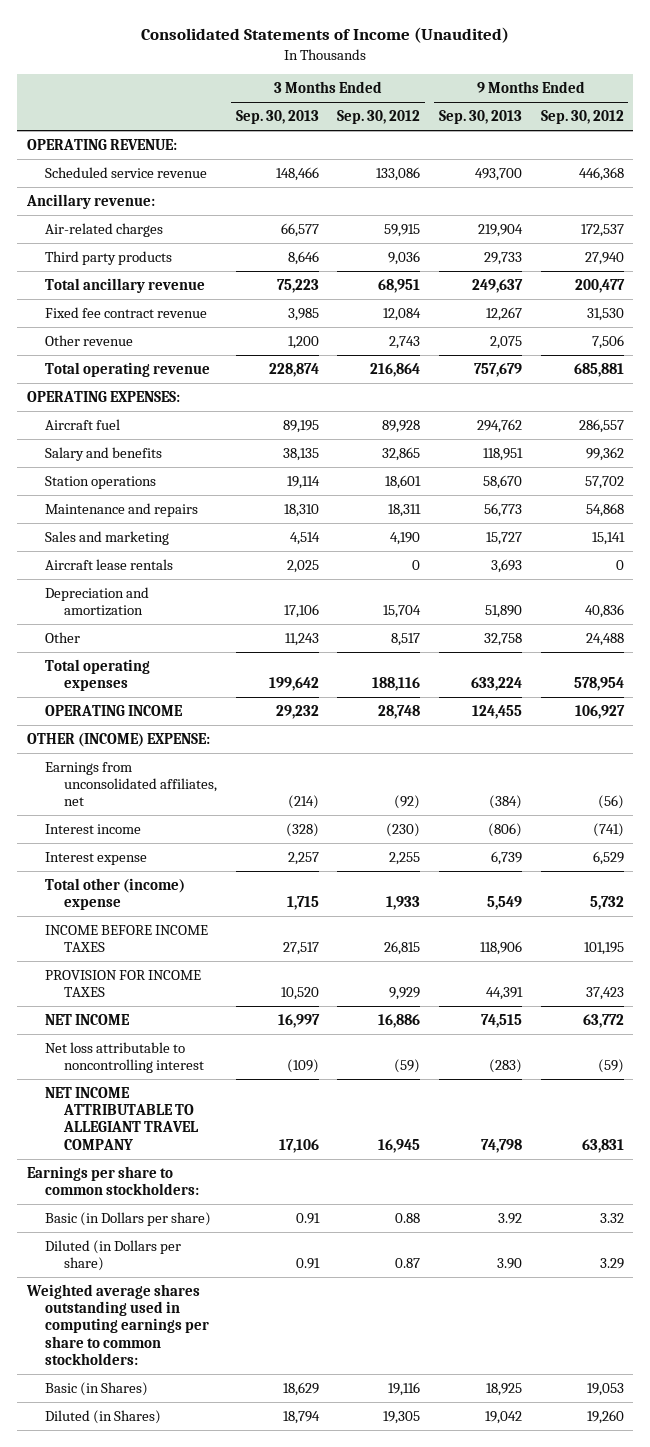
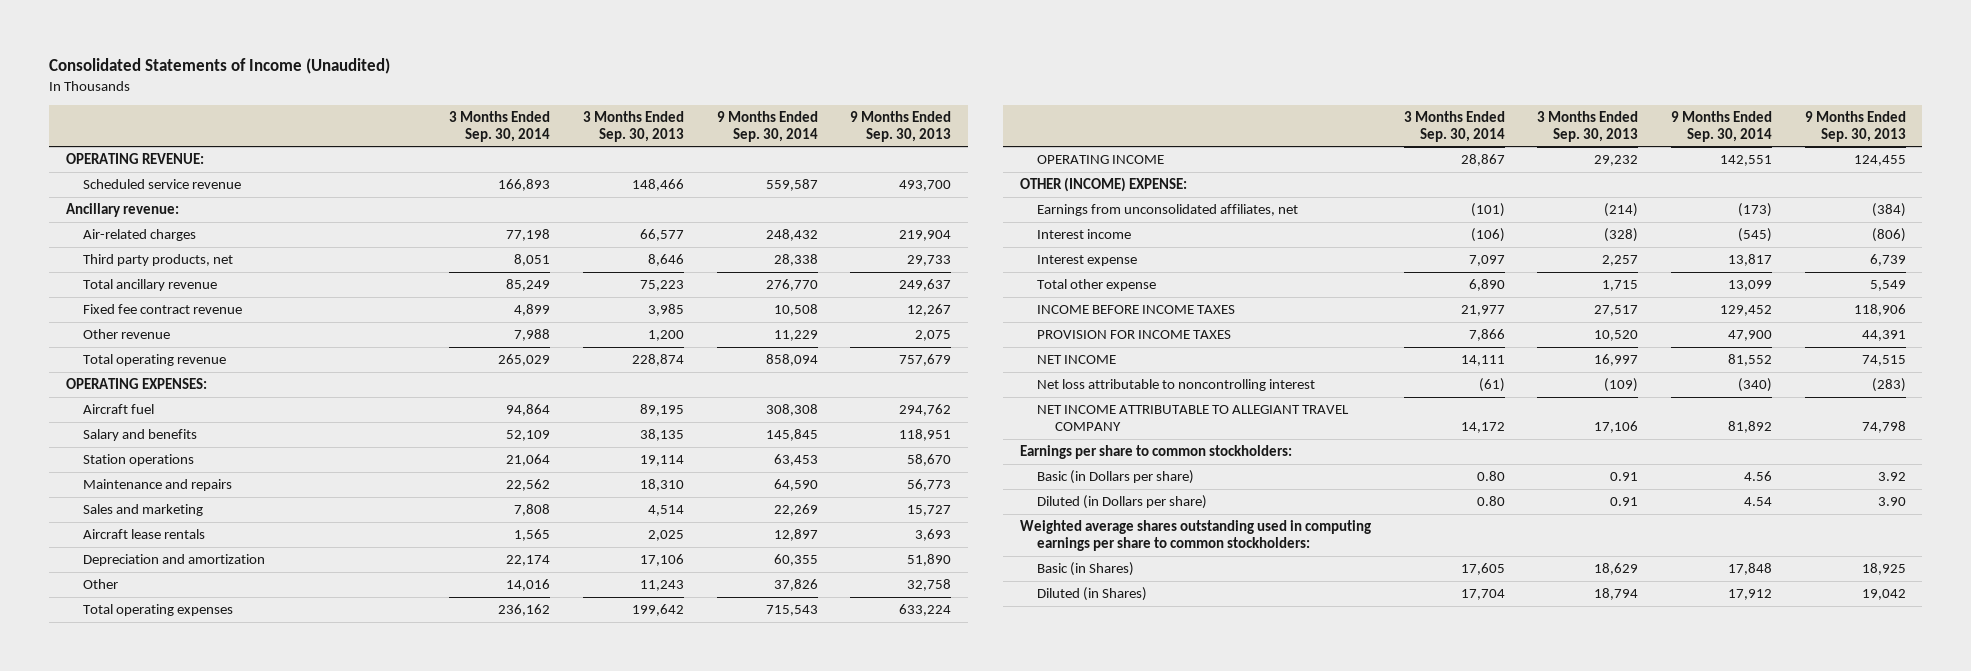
[337,110,421,125] Sep. 30, 2012 -> none
[540,110,624,125] Sep. 30, 2012 -> none
none -> [449,110,551,142] 3 Months Ended Sep. 30, 2014
none -> [716,110,818,142] 9 Months Ended Sep. 30, 2014
[45,251,173,266] Third party products -> [83,253,234,266] Third party products, net
[45,878,186,911] Total other (income) expense -> [1037,278,1157,291] Total other expense

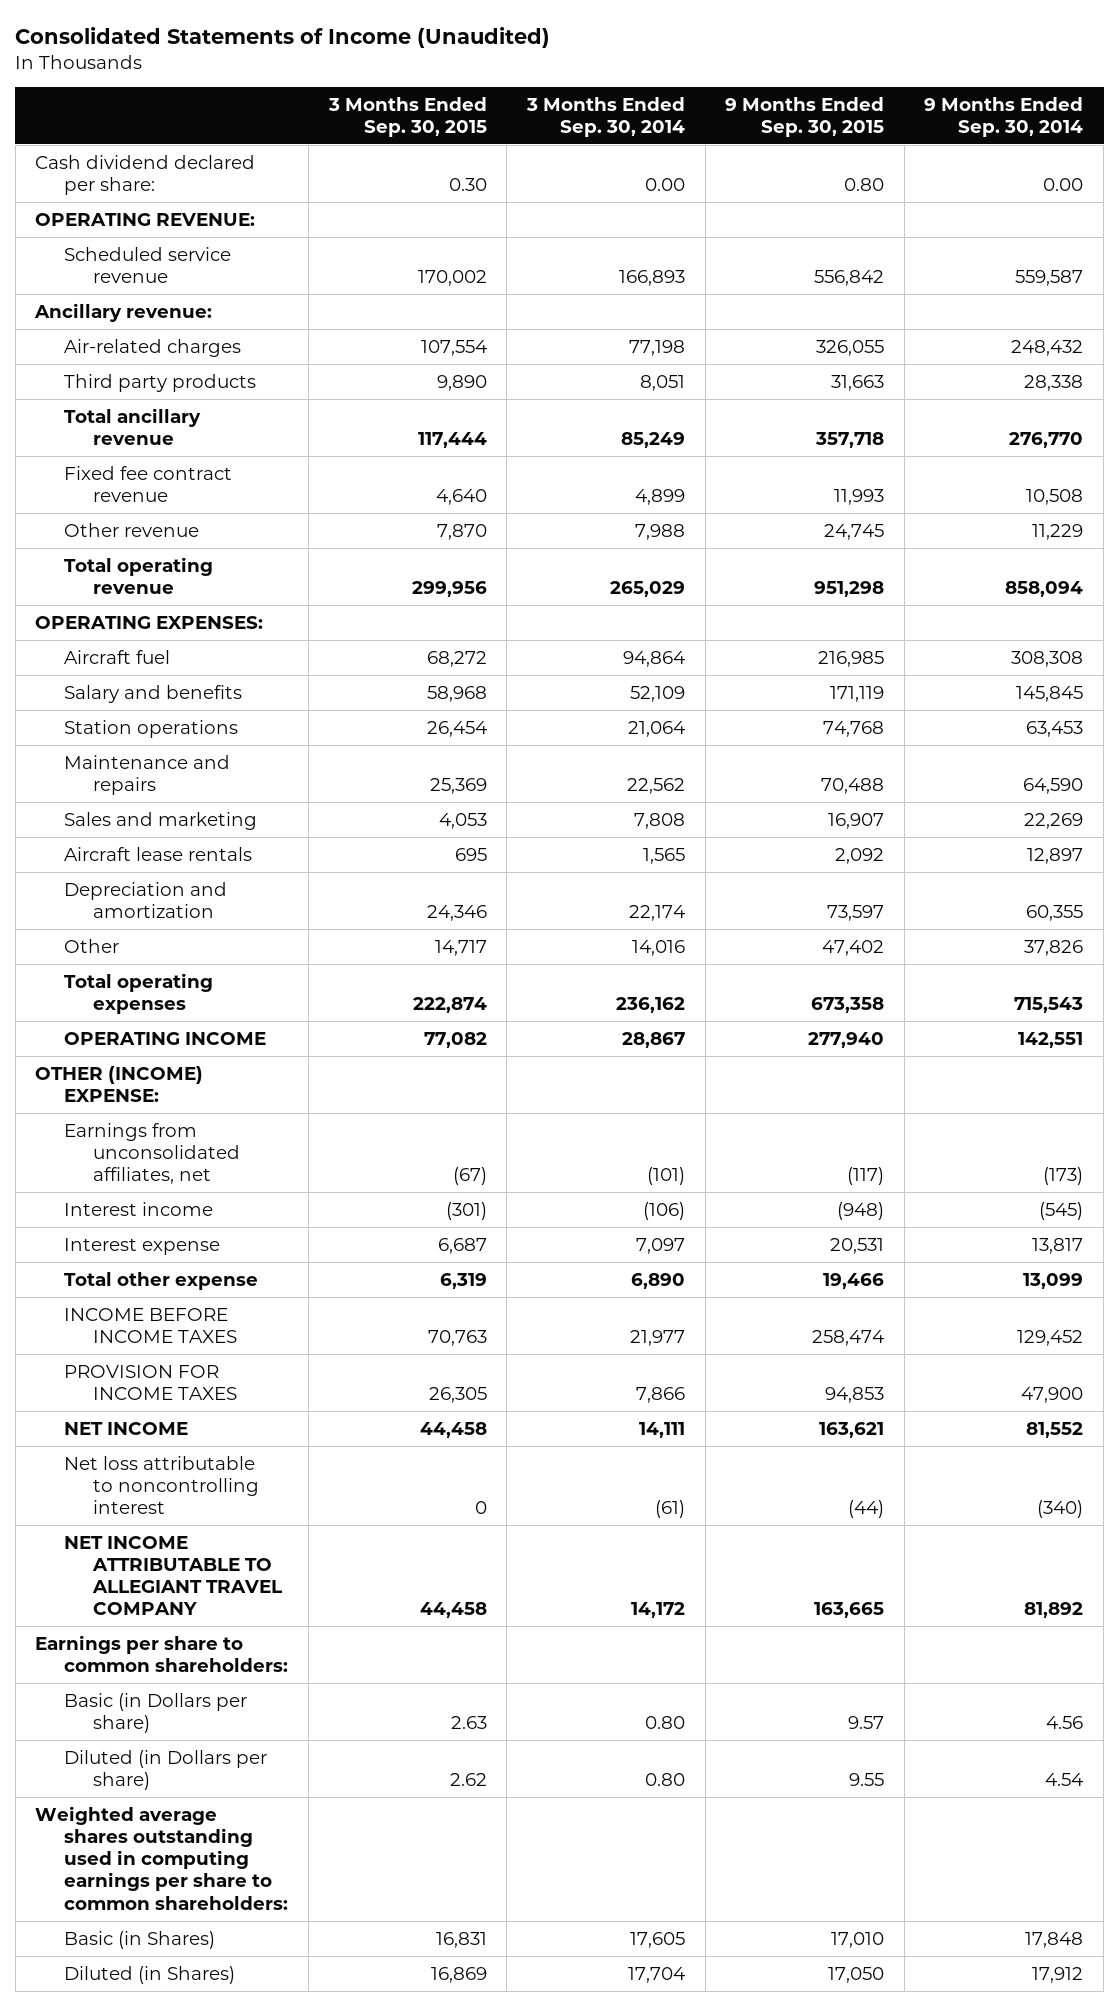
[582,110,684,142] 3 Months Ended Sep. 30, 2013 -> none
[850,110,952,142] 9 Months Ended Sep. 30, 2013 -> none
none -> [327,96,487,138] 3 Months Ended Sep. 30, 2015
none -> [725,96,885,138] 9 Months Ended Sep. 30, 2015
none -> [35,154,256,195] Cash dividend declared per share:
[83,253,234,266] Third party products, net -> [64,373,257,392] Third party products
[1019,444,1292,459] Earnings per share to common stockholders: -> [35,1634,289,1672] Earnings per share to common shareholders:
[1019,519,1371,551] Weighted average shares outstanding used in computing earnings per share to common stockholders: -> [35,1805,289,1910] Weighted average shares outstanding used in computing earnings per share to common shareholders:

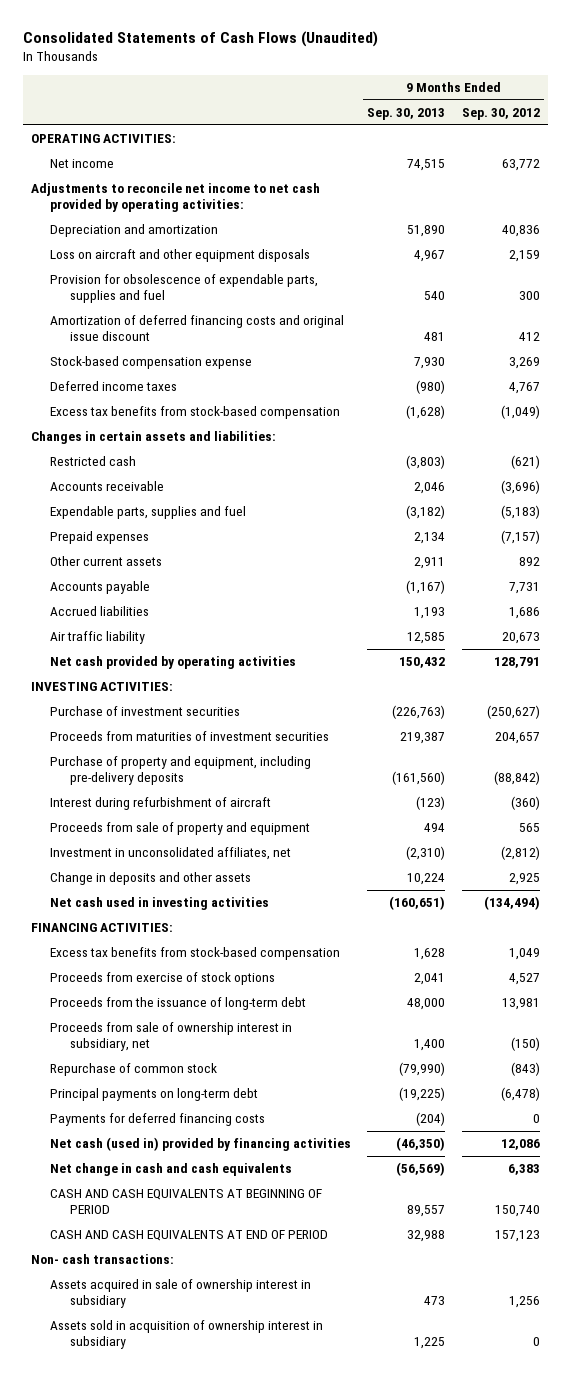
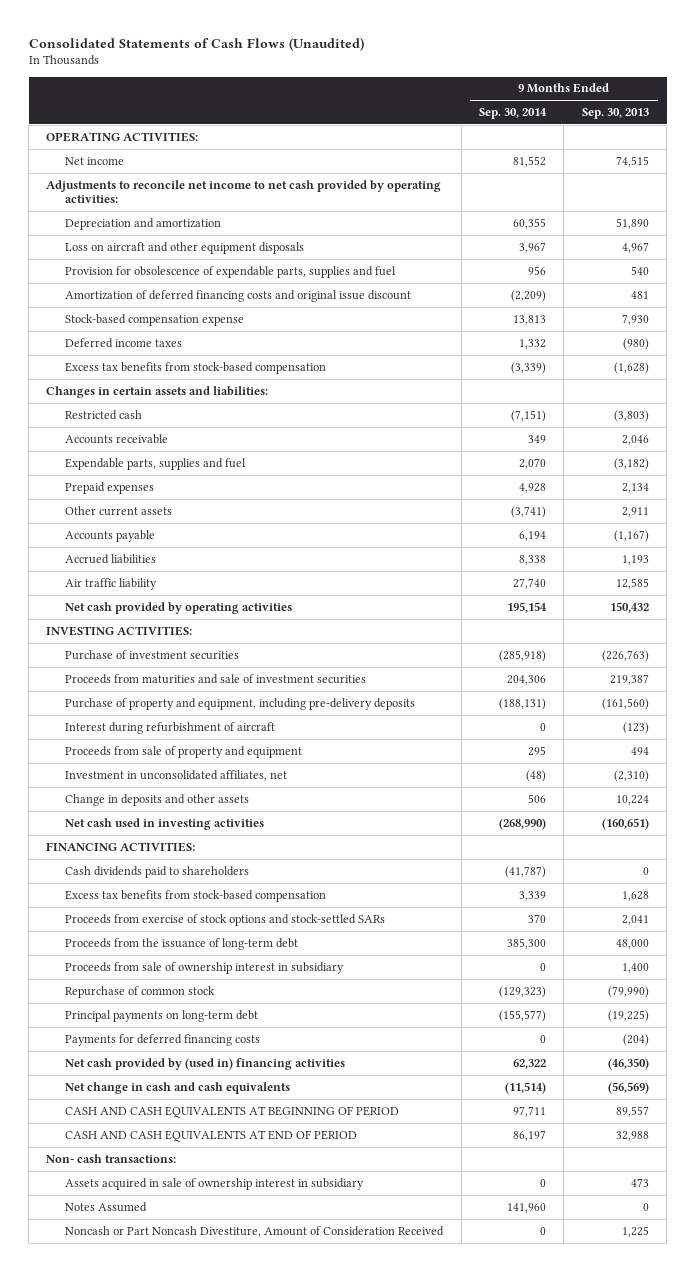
[461,108,540,121] Sep. 30, 2012 -> none
none -> [478,108,547,120] Sep. 30, 2014
[50,731,330,742] Proceeds from maturities of investment securities -> [65,673,367,684] Proceeds from maturities and sale of investment securities
none -> [65,865,250,878] Cash dividends paid to shareholders
[50,972,276,986] Proceeds from exercise of stock options -> [65,913,386,926] Proceeds from exercise of stock options and stock-settled SARs
[50,1022,293,1052] Proceeds from sale of ownership interest in subsidiary, net -> [65,961,345,974] Proceeds from sale of ownership interest in subsidiary
[50,1137,352,1152] Net cash (used in) provided by financing activities -> [65,1057,346,1070] Net cash provided by (used in) financing activities
none -> [65,1201,148,1212] Notes Assumed
[50,1320,324,1350] Assets sold in acquisition of ownership interest in subsidiary -> [65,1225,445,1237] Noncash or Part Noncash Divestiture, Amount of Consideration Received

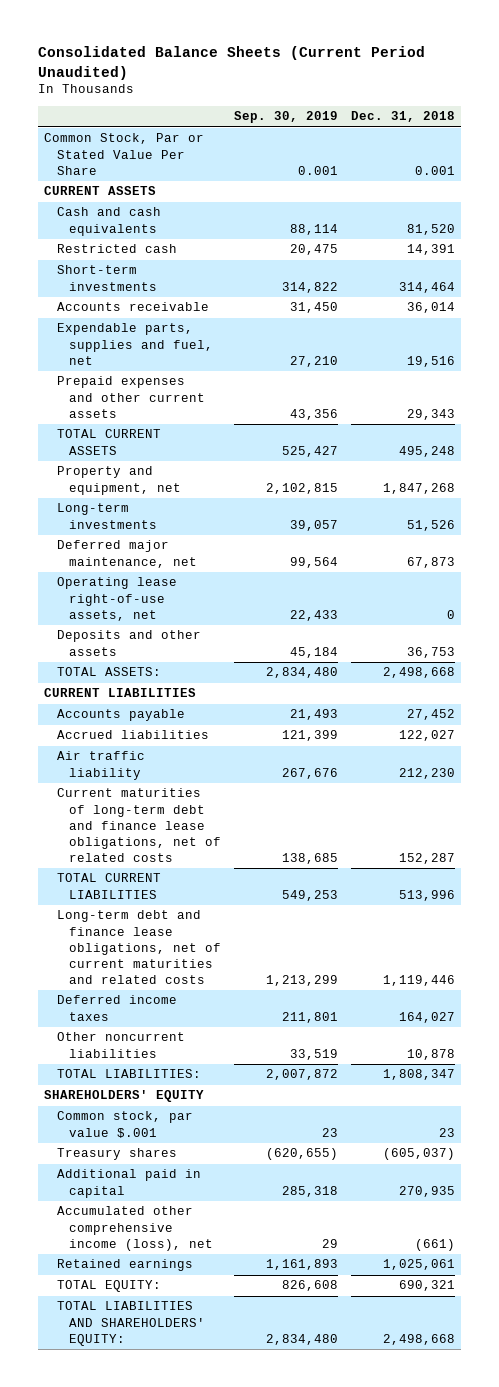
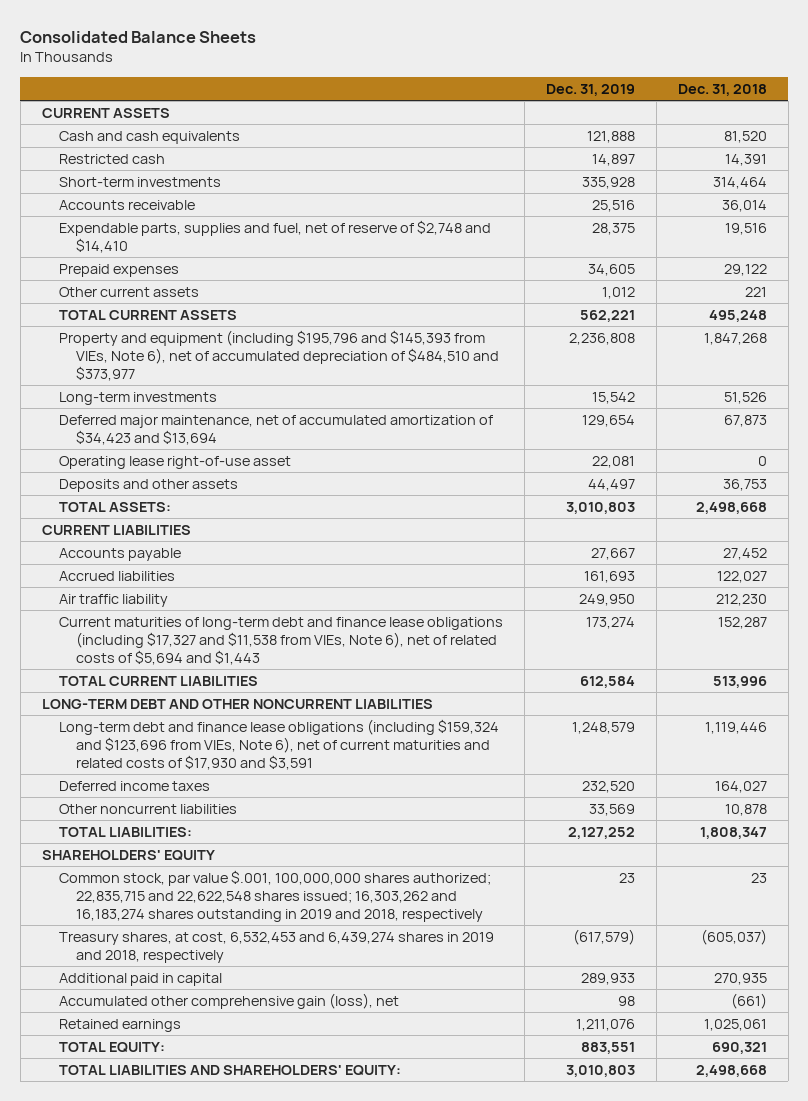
[37,46,425,80] Consolidated Balance Sheets (Current Period Unaudited) -> [20,30,257,43] Consolidated Balance Sheets
[233,111,338,124] Sep. 30, 2019 -> none
none -> [545,83,635,96] Dec. 31, 2019
[44,133,205,175] Common Stock, Par or Stated Value Per Share -> none
[56,323,214,365] Expendable parts, supplies and fuel, net -> [58,219,491,254] Expendable parts, supplies and fuel, net of reserve of $2,748 and $14,410
[56,376,206,418] Prepaid expenses and other current assets -> [58,263,179,277] Prepaid expenses
[406,408,455,420] 29,343 -> [723,263,767,276] 29,122
none -> [58,286,199,297] Other current assets
[56,466,182,495] Property and equipment, net -> [58,329,499,382] Property and equipment (including $195,796 and $145,393 from VIEs, Note 6), net of accumulated depreciation of $484,510 and $373,977
[56,540,198,568] Deferred major maintenance, net -> [58,414,493,446] Deferred major maintenance, net of accumulated amortization of $34,423 and $13,694
[56,577,177,621] Operating lease right-of-use assets, net -> [58,455,291,469] Operating lease right-of-use asset
[56,788,222,862] Current maturities of long-term debt and finance lease obligations, net of related costs -> [58,616,503,666] Current maturities of long-term debt and finance lease obligations (including $17,327 and $11,538 from VIEs, Note 6), net of related costs of $5,694 and $1,443
none -> [41,698,433,709] LONG-TERM DEBT AND OTHER NONCURRENT LIABILITIES
[56,910,222,984] Long-term debt and finance lease obligations, net of current maturities and related costs -> [58,718,499,771] Long-term debt and finance lease obligations (including $159,324 and $123,696 from VIEs, Note 6), net of current maturities and related costs of $17,930 and $3,591
[56,1111,193,1138] Common stock, par value $.001 -> [58,869,491,923] Common stock, par value $.001, 100,000,000 shares authorized; 22,835,715 and 22,622,548 shares issued; 16,303,262 and 16,183,274 shares outstanding in 2019 and 2018, respectively
[56,1148,177,1161] Treasury shares -> [58,931,494,964] Treasury shares, at cost, 6,532,453 and 6,439,274 shares in 2019 and 2018, respectively
[56,1206,214,1251] Accumulated other comprehensive income (loss), net -> [58,992,399,1009] Accumulated other comprehensive gain (loss), net

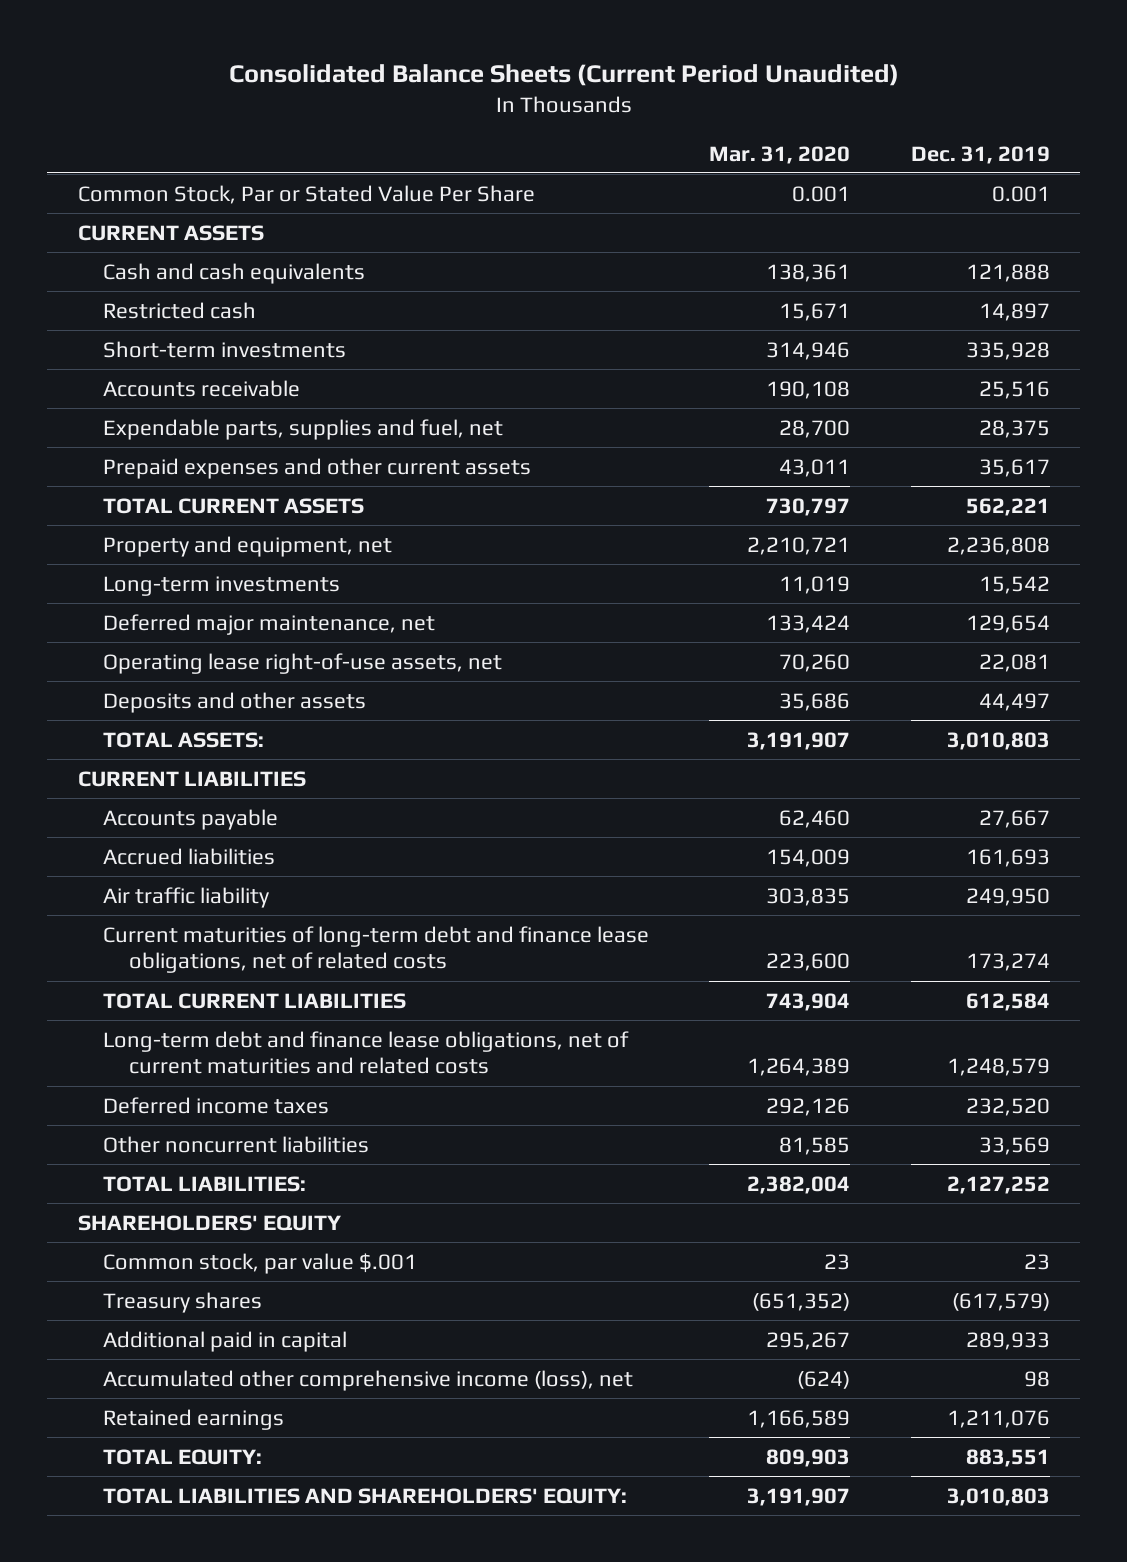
[20,30,257,43] Consolidated Balance Sheets -> [228,63,899,86] Consolidated Balance Sheets (Current Period Unaudited)
[677,83,767,96] Dec. 31, 2018 -> none
none -> [709,145,851,164] Mar. 31, 2020
none -> [77,184,535,204] Common Stock, Par or Stated Value Per Share
[58,286,199,297] Other current assets -> none
[58,219,491,254] Expendable parts, supplies and fuel, net of reserve of $2,748 and $14,410 -> [103,418,504,440] Expendable parts, supplies and fuel, net
[58,263,179,277] Prepaid expenses -> [103,457,532,479] Prepaid expenses and other current assets
[587,263,635,276] 34,605 -> [978,458,1050,477] 35,617
[58,329,499,382] Property and equipment (including $195,796 and $145,393 from VIEs, Note 6), net of accumulated depreciation of $484,510 and $373,977 -> [103,535,393,557] Property and equipment, net
[58,414,493,446] Deferred major maintenance, net of accumulated amortization of $34,423 and $13,694 -> [103,613,436,635] Deferred major maintenance, net
[58,455,291,469] Operating lease right-of-use asset -> [103,652,503,674] Operating lease right-of-use assets, net
[58,616,503,666] Current maturities of long-term debt and finance lease obligations (including $17,327 and $11,538 from VIEs, Note 6), net of related costs of $5,694 and $1,443 -> [103,925,650,974] Current maturities of long-term debt and finance lease obligations, net of related costs
[41,698,433,709] LONG-TERM DEBT AND OTHER NONCURRENT LIABILITIES -> none
[58,718,499,771] Long-term debt and finance lease obligations (including $159,324 and $123,696 from VIEs, Note 6), net of current maturities and related costs of $17,930 and $3,591 -> [103,1030,630,1075] Long-term debt and finance lease obligations, net of current maturities and related costs
[58,869,491,923] Common stock, par value $.001, 100,000,000 shares authorized; 22,835,715 and 22,622,548 shares issued; 16,303,262 and 16,183,274 shares outstanding in 2019 and 2018, respectively -> [103,1252,418,1274] Common stock, par value $.001
[58,931,494,964] Treasury shares, at cost, 6,532,453 and 6,439,274 shares in 2019 and 2018, respectively -> [103,1291,263,1313] Treasury shares
[58,992,399,1009] Accumulated other comprehensive gain (loss), net -> [103,1369,634,1391] Accumulated other comprehensive income (loss), net

